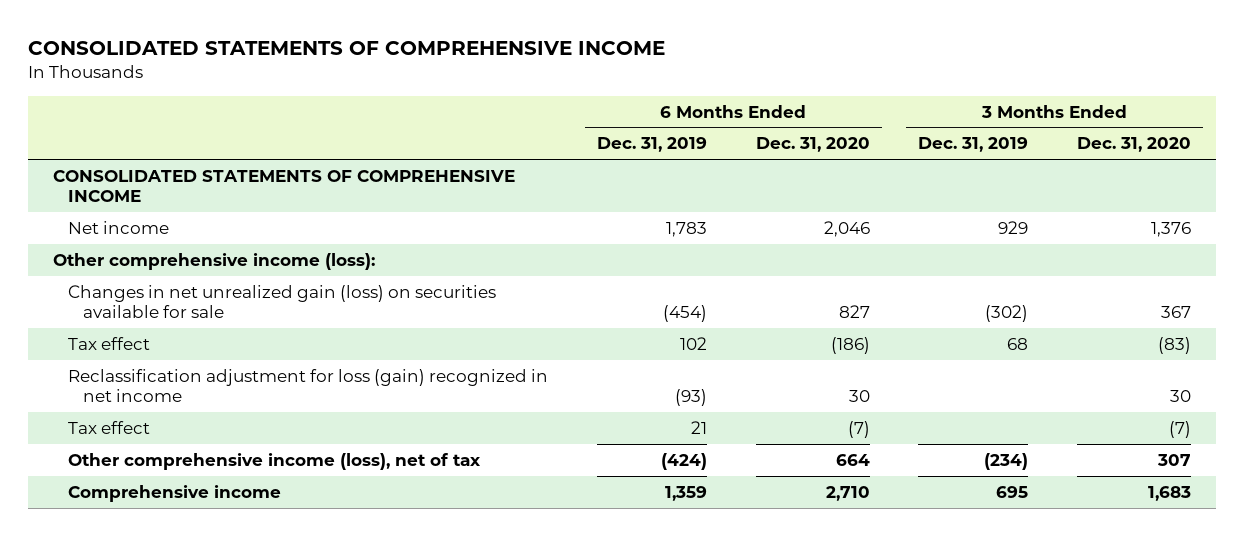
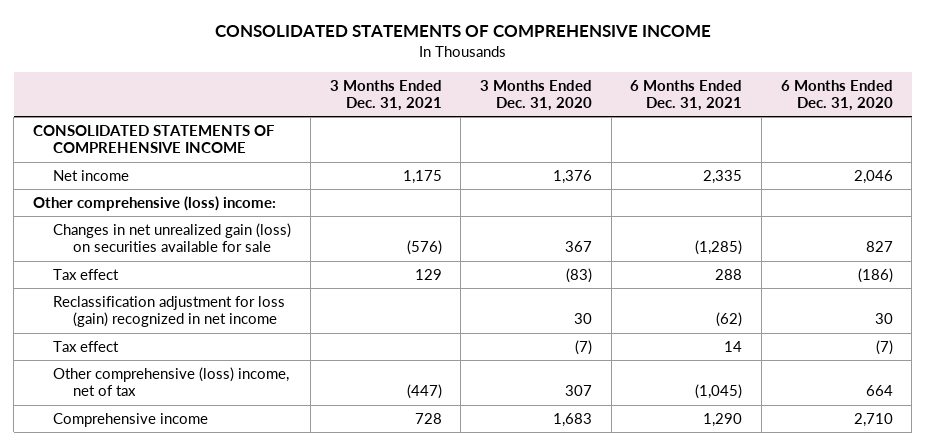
[596,137,707,153] Dec. 31, 2019 -> none
[918,137,1029,153] Dec. 31, 2019 -> none
none -> [329,79,442,112] 3 Months Ended Dec. 31, 2021
none -> [630,79,743,112] 6 Months Ended Dec. 31, 2021
[52,252,375,270] Other comprehensive income (loss): -> [33,195,277,211] Other comprehensive (loss) income:
[67,452,481,470] Other comprehensive income (loss), net of tax -> [53,366,290,397] Other comprehensive (loss) income, net of tax

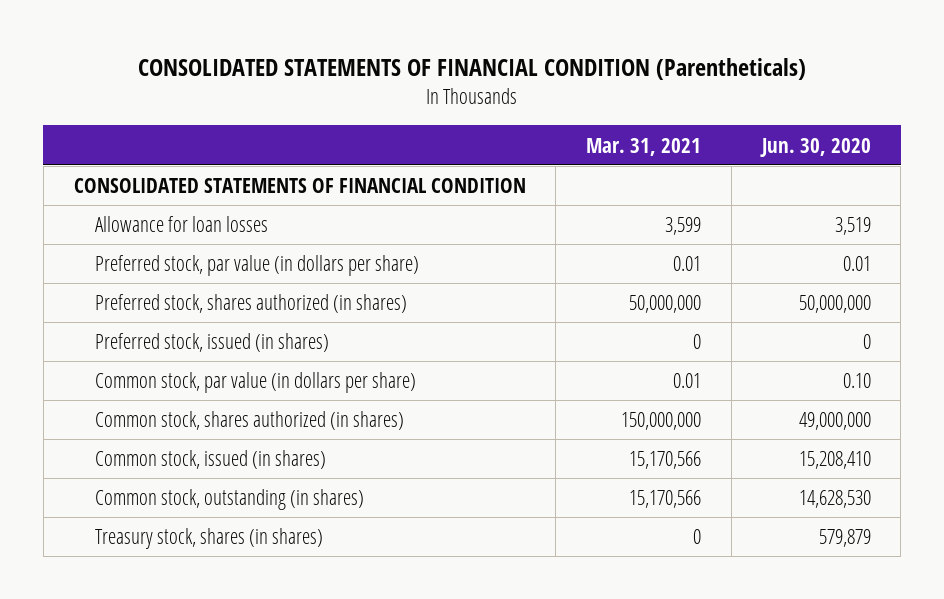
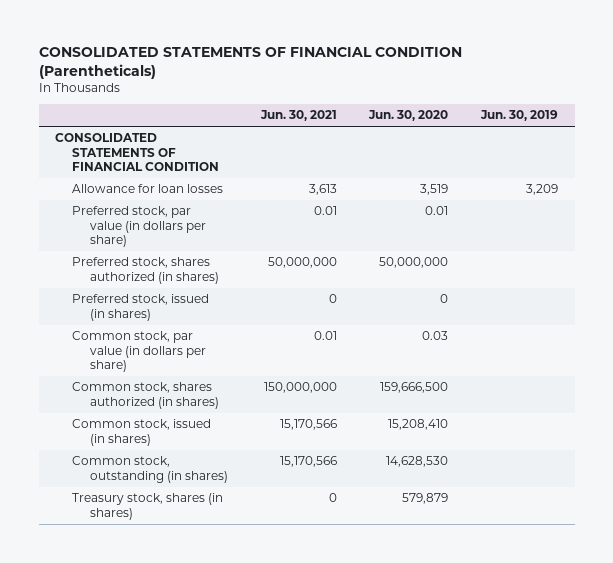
[586,137,702,156] Mar. 31, 2021 -> none
none -> [259,110,337,122] Jun. 30, 2021
none -> [480,110,559,122] Jun. 30, 2019
[842,373,871,389] 0.10 -> [422,331,449,341] 0.03
[798,412,871,431] 49,000,000 -> [380,382,449,394] 159,666,500

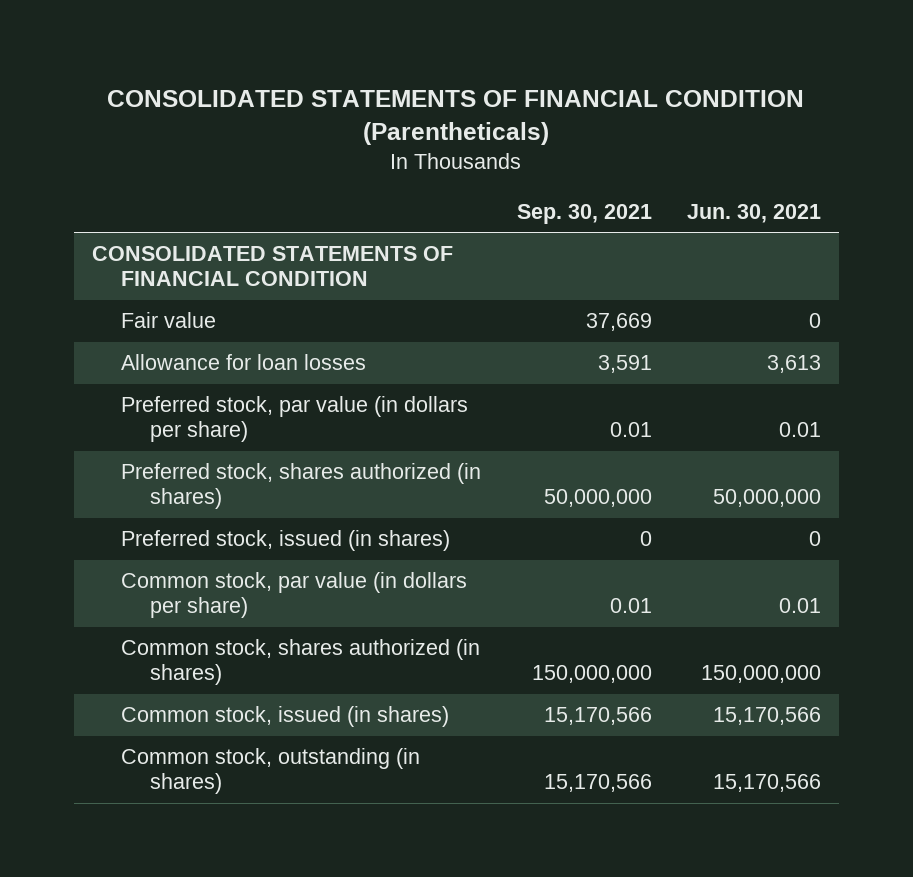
[368,110,449,122] Jun. 30, 2020 -> none
[480,110,559,122] Jun. 30, 2019 -> none
none -> [516,203,652,224] Sep. 30, 2021
none -> [120,312,216,329] Fair value
[72,493,224,520] Treasury stock, shares (in shares) -> none

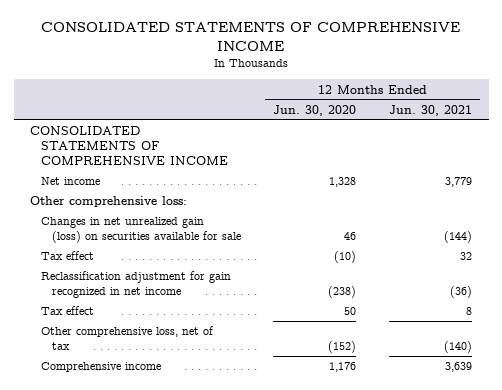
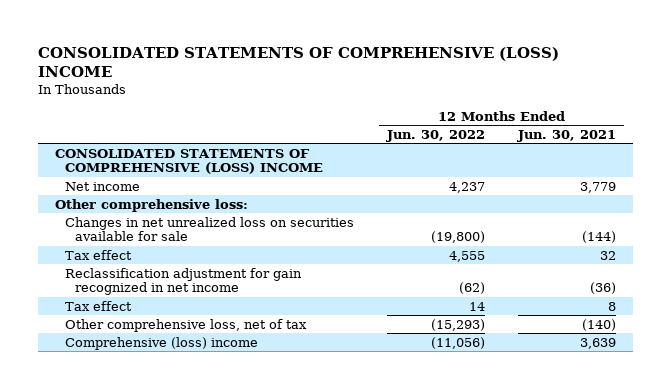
[41,22,461,52] CONSOLIDATED STATEMENTS OF COMPREHENSIVE INCOME -> [38,46,560,78] CONSOLIDATED STATEMENTS OF COMPREHENSIVE (LOSS) INCOME
[273,104,357,116] Jun. 30, 2020 -> none
none -> [386,129,486,142] Jun. 30, 2022
[30,126,228,166] CONSOLIDATED STATEMENTS OF COMPREHENSIVE INCOME -> [54,148,324,175] CONSOLIDATED STATEMENTS OF COMPREHENSIVE (LOSS) INCOME
[40,217,241,244] Changes in net unrealized gain (loss) on securities available for sale -> [65,216,355,242] Changes in net unrealized loss on securities available for sale
[40,362,161,373] Comprehensive income -> [65,336,259,350] Comprehensive (loss) income

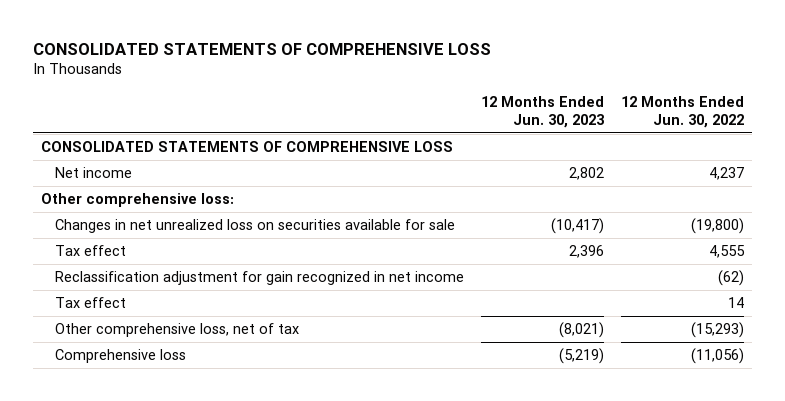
[38,46,560,78] CONSOLIDATED STATEMENTS OF COMPREHENSIVE (LOSS) INCOME -> [32,42,491,55] CONSOLIDATED STATEMENTS OF COMPREHENSIVE LOSS
[517,129,617,142] Jun. 30, 2021 -> none
none -> [480,95,604,128] 12 Months Ended Jun. 30, 2023
[54,148,324,175] CONSOLIDATED STATEMENTS OF COMPREHENSIVE (LOSS) INCOME -> [41,141,454,153] CONSOLIDATED STATEMENTS OF COMPREHENSIVE LOSS
[65,336,259,350] Comprehensive (loss) income -> [54,349,186,364] Comprehensive loss

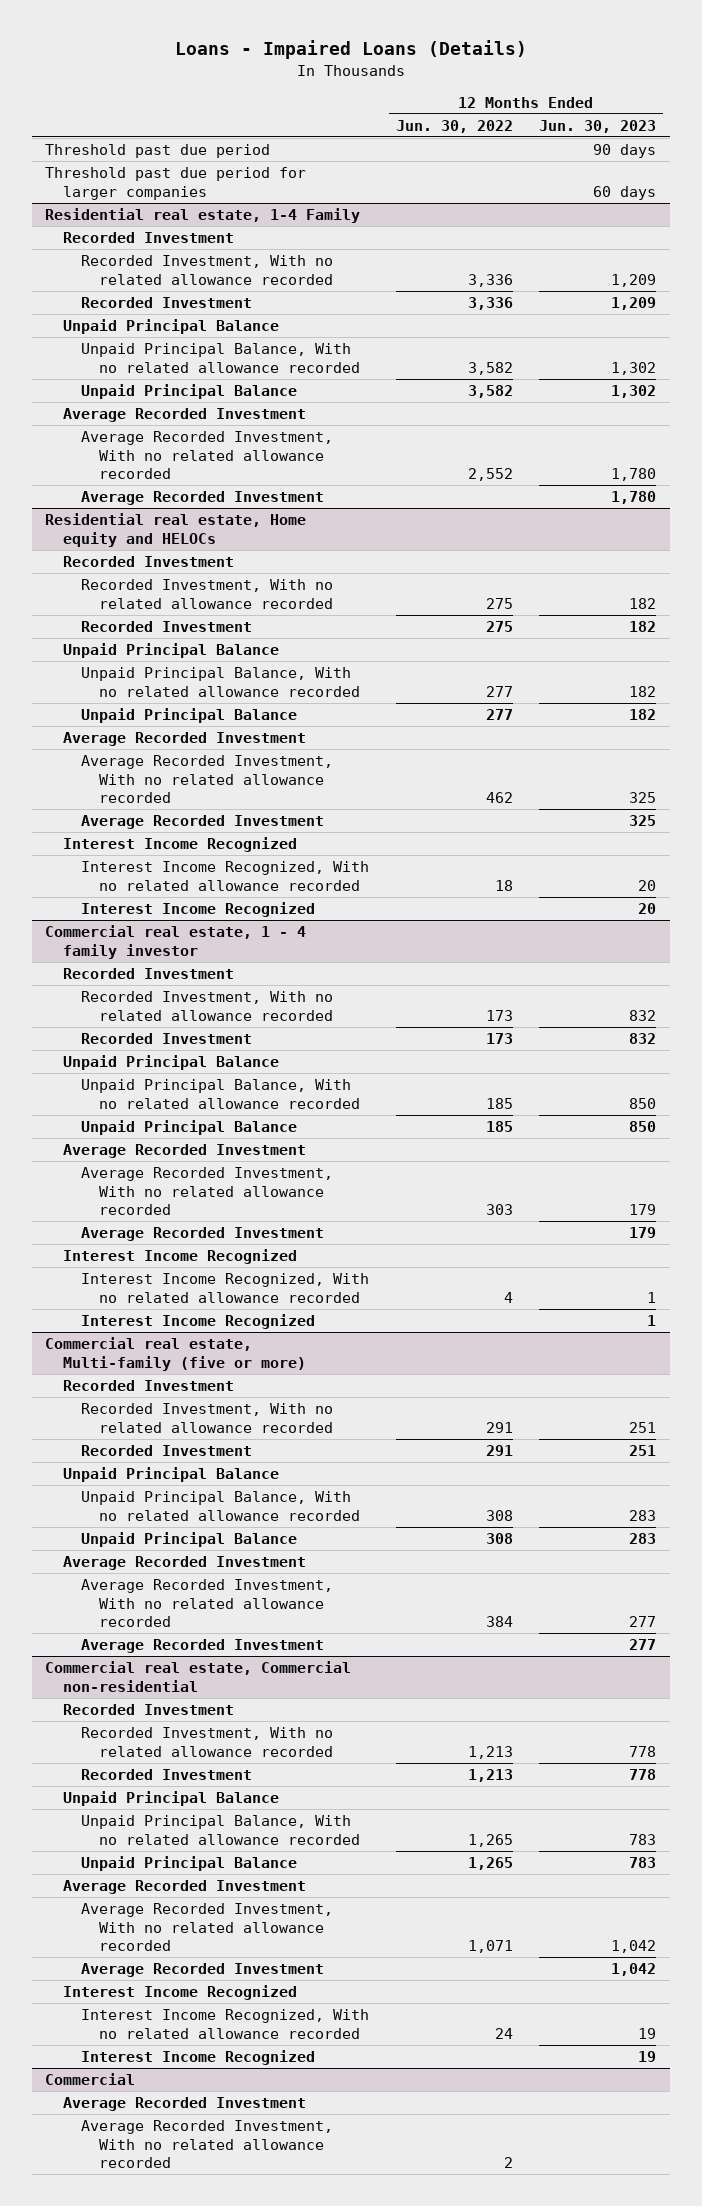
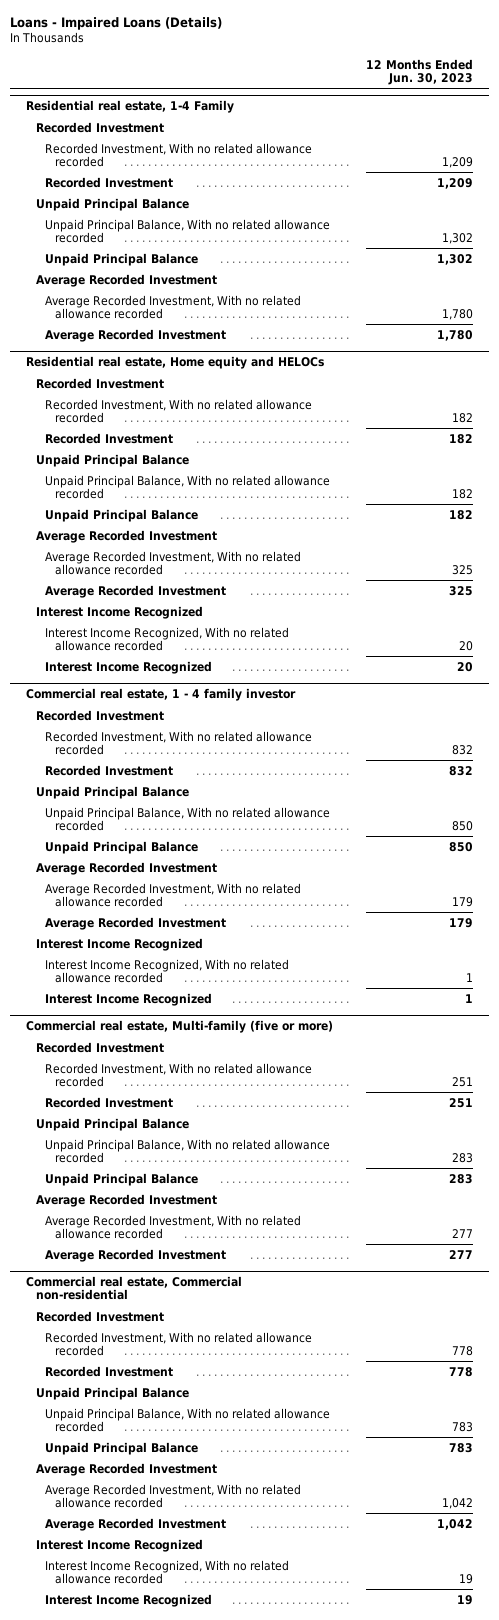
[395,119,513,133] Jun. 30, 2022 -> none
[45,143,271,158] Threshold past due period -> none
[45,166,307,200] Threshold past due period for larger companies -> none
[45,2072,136,2085] Commercial -> none
[63,2096,307,2111] Average Recorded Investment -> none
[80,2119,333,2169] Average Recorded Investment, With no related allowance recorded -> none

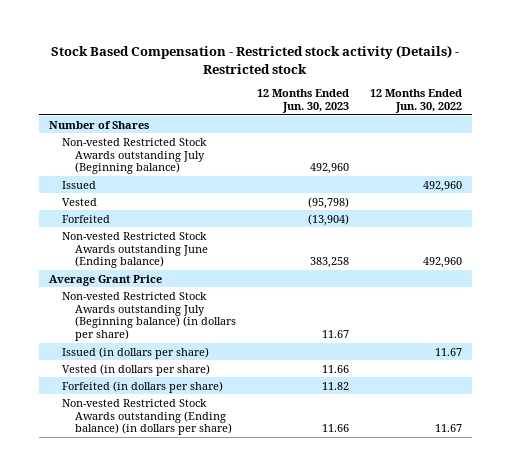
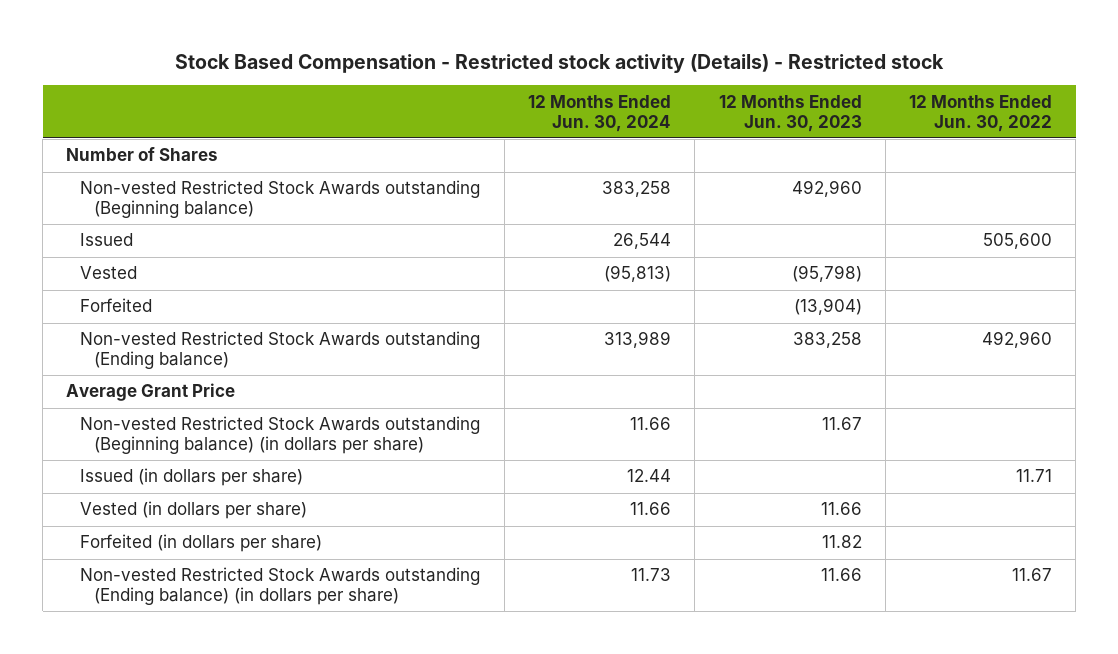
none -> [527,94,671,132] 12 Months Ended Jun. 30, 2024
[62,137,208,175] Non-vested Restricted Stock Awards outstanding July (Beginning balance) -> [80,180,481,219] Non-vested Restricted Stock Awards outstanding (Beginning balance)
[422,180,462,192] 492,960 -> [983,233,1053,250] 505,600
[62,231,209,269] Non-vested Restricted Stock Awards outstanding June (Ending balance) -> [80,331,481,370] Non-vested Restricted Stock Awards outstanding (Ending balance)
[62,291,237,342] Non-vested Restricted Stock Awards outstanding July (Beginning balance) (in dollars per share) -> [80,416,481,455] Non-vested Restricted Stock Awards outstanding (Beginning balance) (in dollars per share)
[434,347,462,356] 11.67 -> [1016,469,1053,483] 11.71

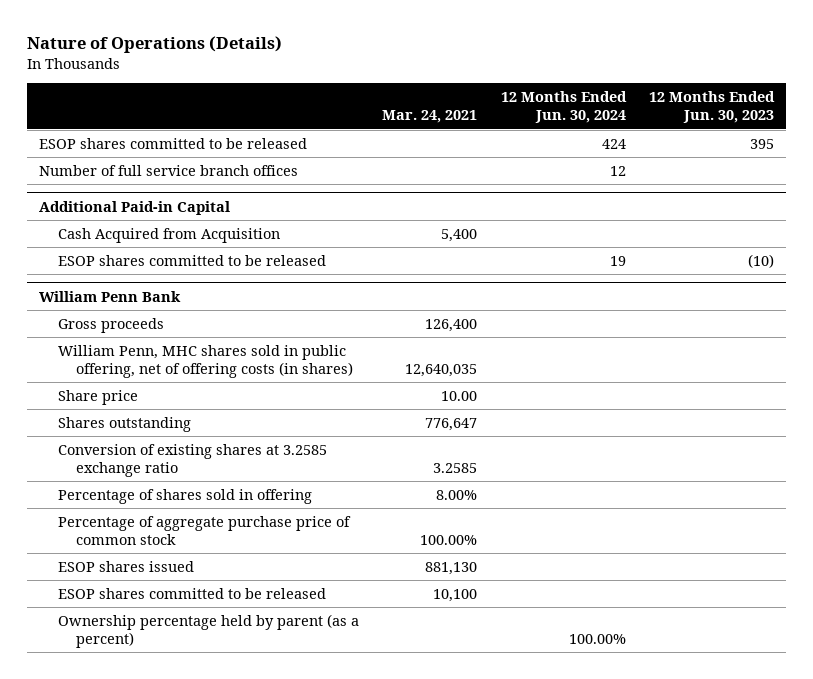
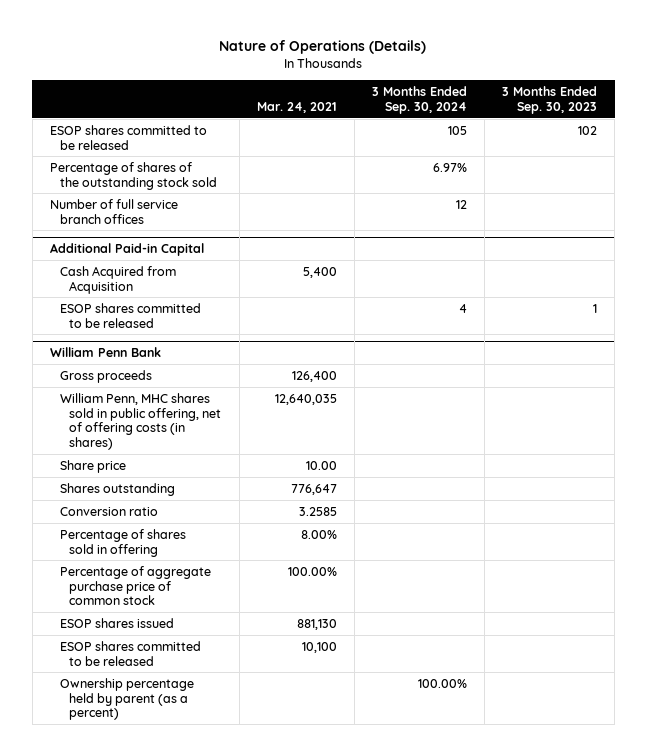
[500,91,627,124] 12 Months Ended Jun. 30, 2024 -> none
[649,91,776,124] 12 Months Ended Jun. 30, 2023 -> none
none -> [371,86,467,114] 3 Months Ended Sep. 30, 2024
none -> [502,86,598,114] 3 Months Ended Sep. 30, 2023
none -> [49,161,217,190] Percentage of shares of the outstanding stock sold
[57,443,327,477] Conversion of existing shares at 3.2585 exchange ratio -> [59,506,158,516] Conversion ratio

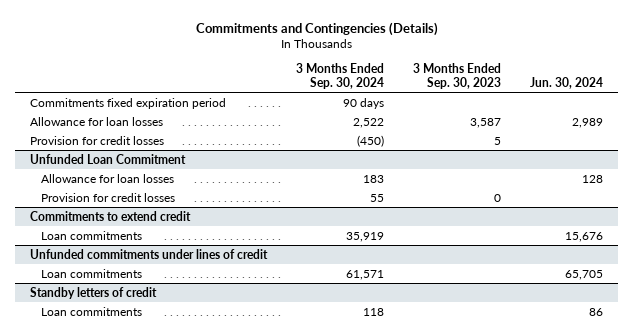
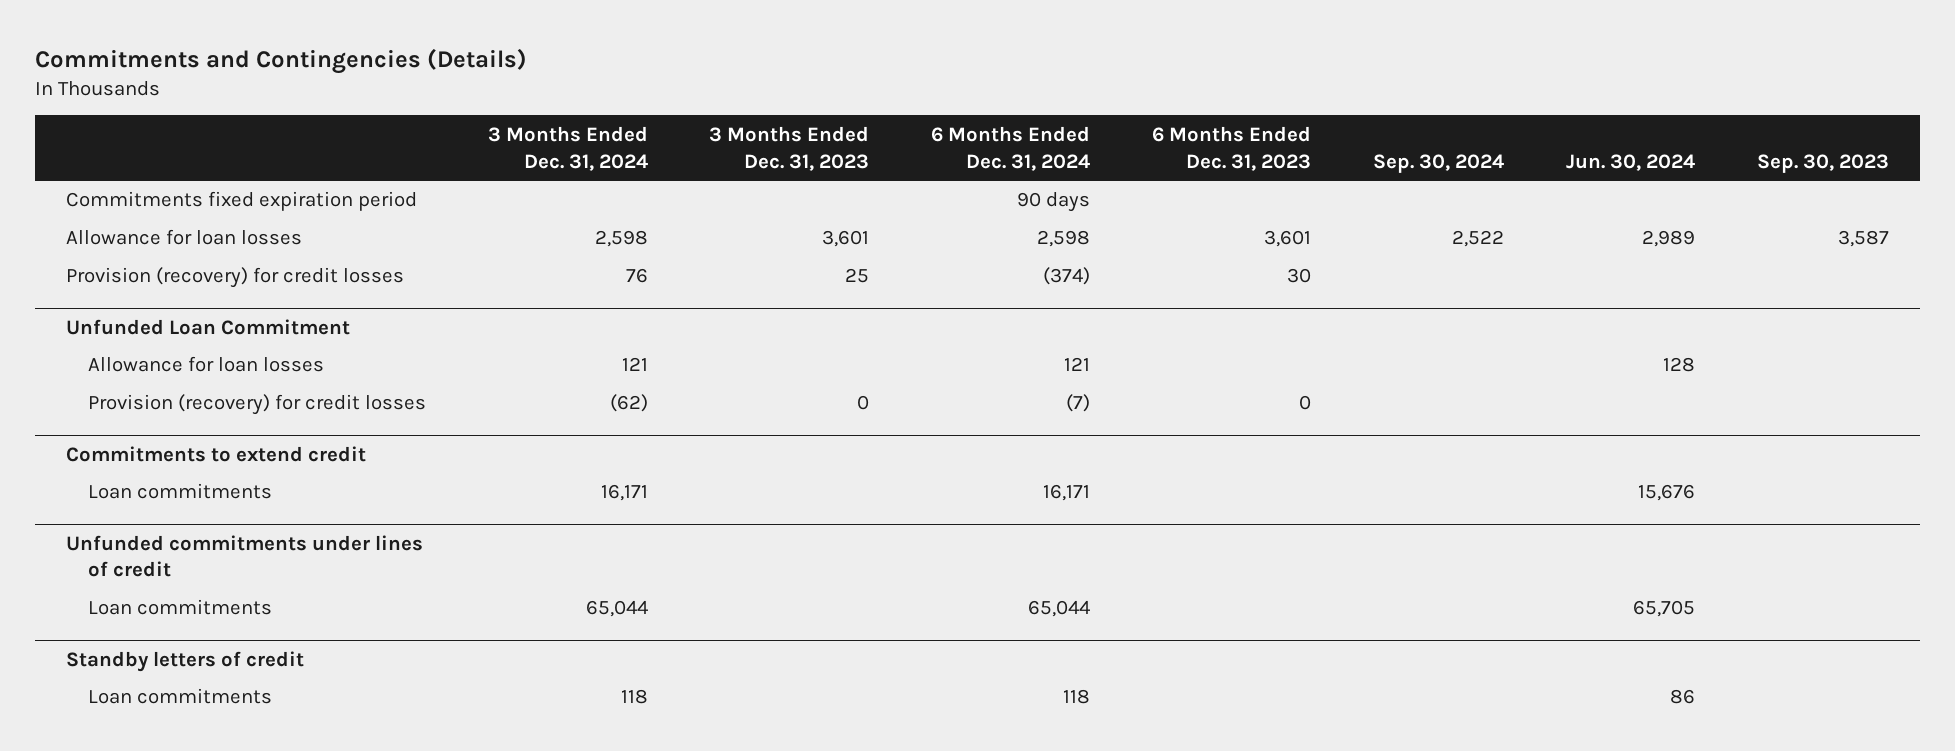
[296,63,385,89] 3 Months Ended Sep. 30, 2024 -> none
[413,63,502,89] 3 Months Ended Sep. 30, 2023 -> none
none -> [487,125,648,171] 3 Months Ended Dec. 31, 2024
none -> [709,125,870,171] 3 Months Ended Dec. 31, 2023
none -> [931,125,1091,171] 6 Months Ended Dec. 31, 2024
none -> [1152,125,1312,171] 6 Months Ended Dec. 31, 2023
none -> [1373,153,1505,173] Sep. 30, 2024
none -> [1756,153,1889,173] Sep. 30, 2023
[29,135,164,145] Provision for credit losses -> [65,267,404,289] Provision (recovery) for credit losses
[40,192,175,202] Provision for credit losses -> [87,394,426,416] Provision (recovery) for credit losses

